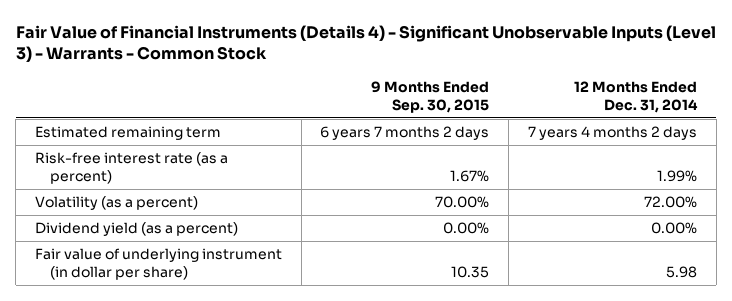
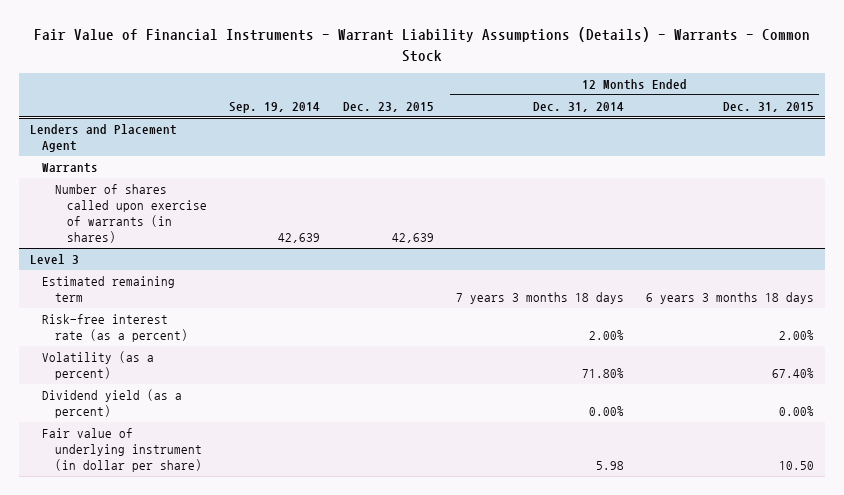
[15,24,716,63] Fair Value of Financial Instruments (Details 4) - Significant Unobservable Inputs (Level 3) - Warrants - Common Stock -> [33,27,810,62] Fair Value of Financial Instruments - Warrant Liability Assumptions (Details) - Warrants - Common Stock
[371,80,490,113] 9 Months Ended Sep. 30, 2015 -> none
none -> [229,101,321,113] Sep. 19, 2014
none -> [342,101,434,112] Dec. 23, 2015
none -> [722,101,814,112] Dec. 31, 2015
none -> [29,124,177,153] Lenders and Placement Agent
none -> [42,163,99,174] Warrants
none -> [54,184,208,244] Number of shares called upon exercise of warrants (in shares)
none -> [29,254,79,265] Level 3
[527,126,697,141] 7 years 4 months 2 days -> [455,292,624,305] 7 years 3 months 18 days
[656,170,697,183] 1.99% -> [588,330,624,341] 2.00%
[643,196,697,209] 72.00% -> [581,368,624,379] 71.80%

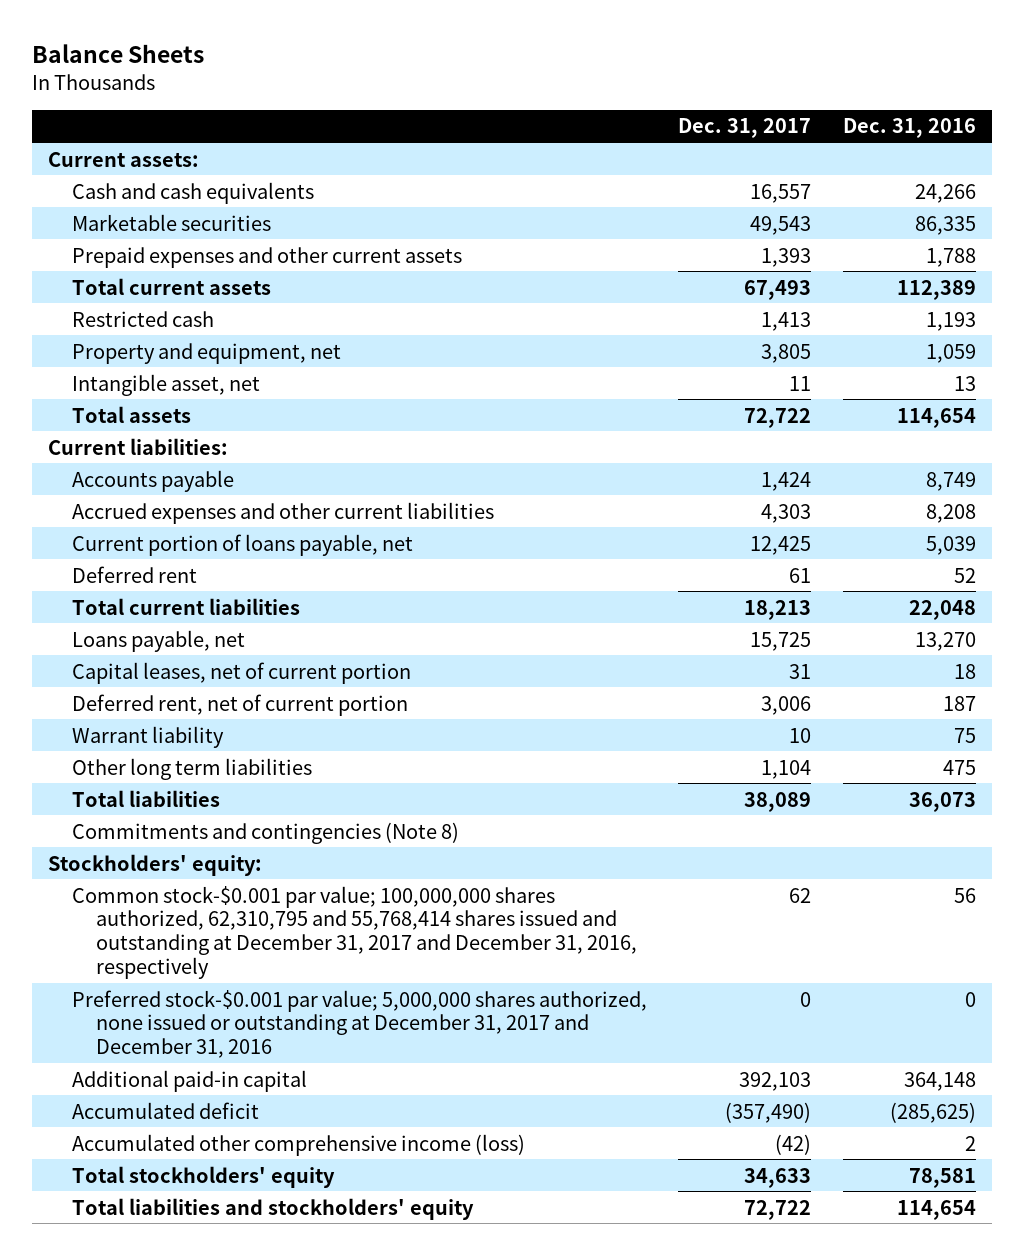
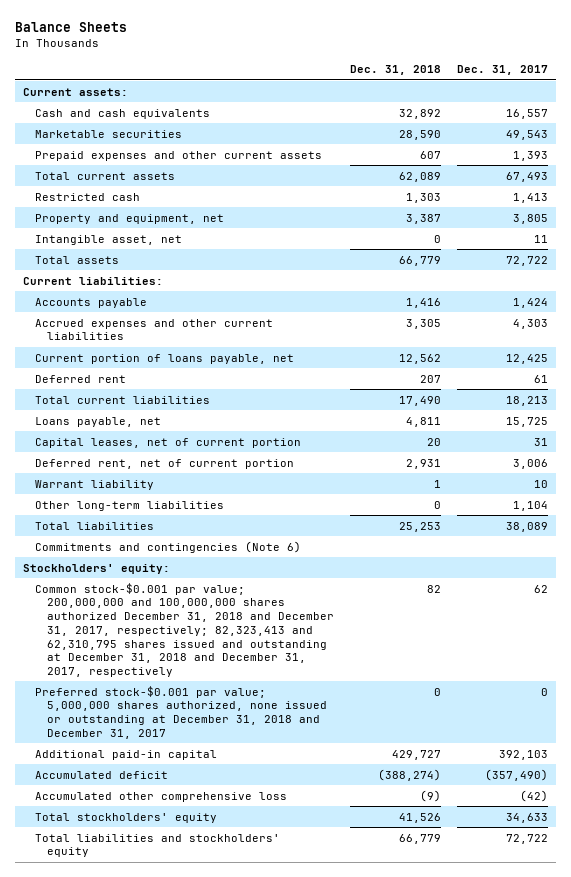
[842,118,976,139] Dec. 31, 2016 -> none
none -> [349,65,441,76] Dec. 31, 2018
[71,757,312,780] Other long term liabilities -> [34,500,224,511] Other long-term liabilities
[71,821,459,844] Commitments and contingencies (Note 8) -> [34,540,301,553] Commitments and contingencies (Note 6)
[71,885,637,980] Common stock-$0.001 par value; 100,000,000 shares authorized, 62,310,795 and 55,768,414 shares issued and outstanding at December 31, 2017 and December 31, 2016, respectively -> [34,582,334,678] Common stock-$0.001 par value; 200,000,000 and 100,000,000 shares authorized December 31, 2018 and December 31, 2017, respectively; 82,323,413 and 62,310,795 shares issued and outstanding at December 31, 2018 and December 31, 2017, respectively
[71,989,647,1059] Preferred stock-$0.001 par value; 5,000,000 shares authorized, none issued or outstanding at December 31, 2017 and December 31, 2016 -> [34,685,327,739] Preferred stock-$0.001 par value; 5,000,000 shares authorized, none issued or outstanding at December 31, 2018 and December 31, 2017
[71,1133,525,1156] Accumulated other comprehensive income (loss) -> [34,791,287,802] Accumulated other comprehensive loss

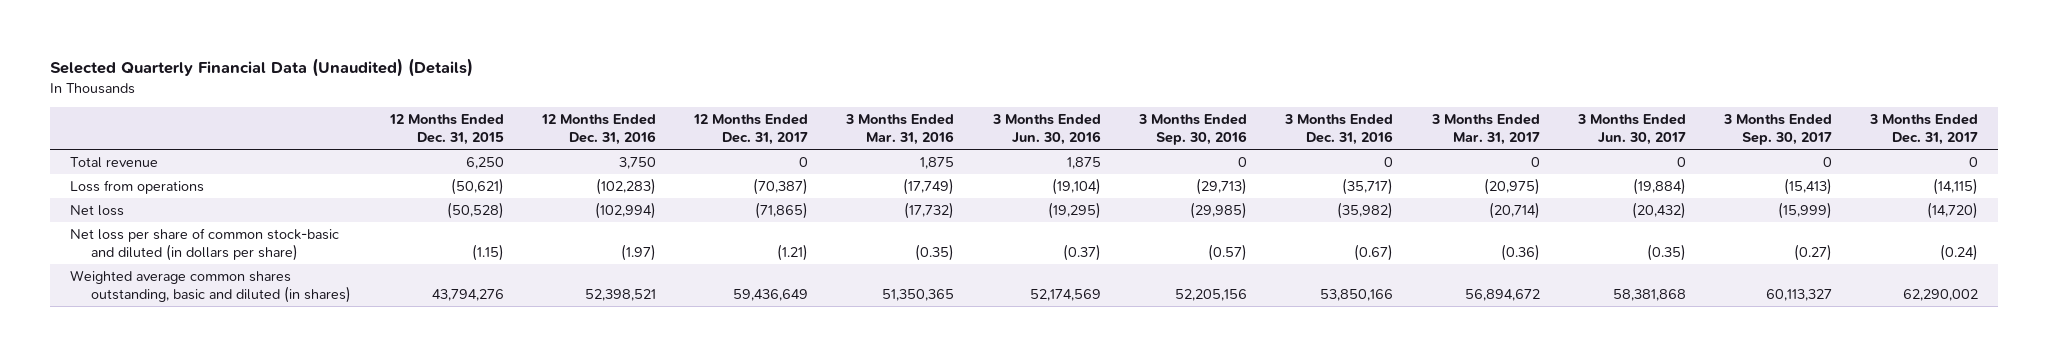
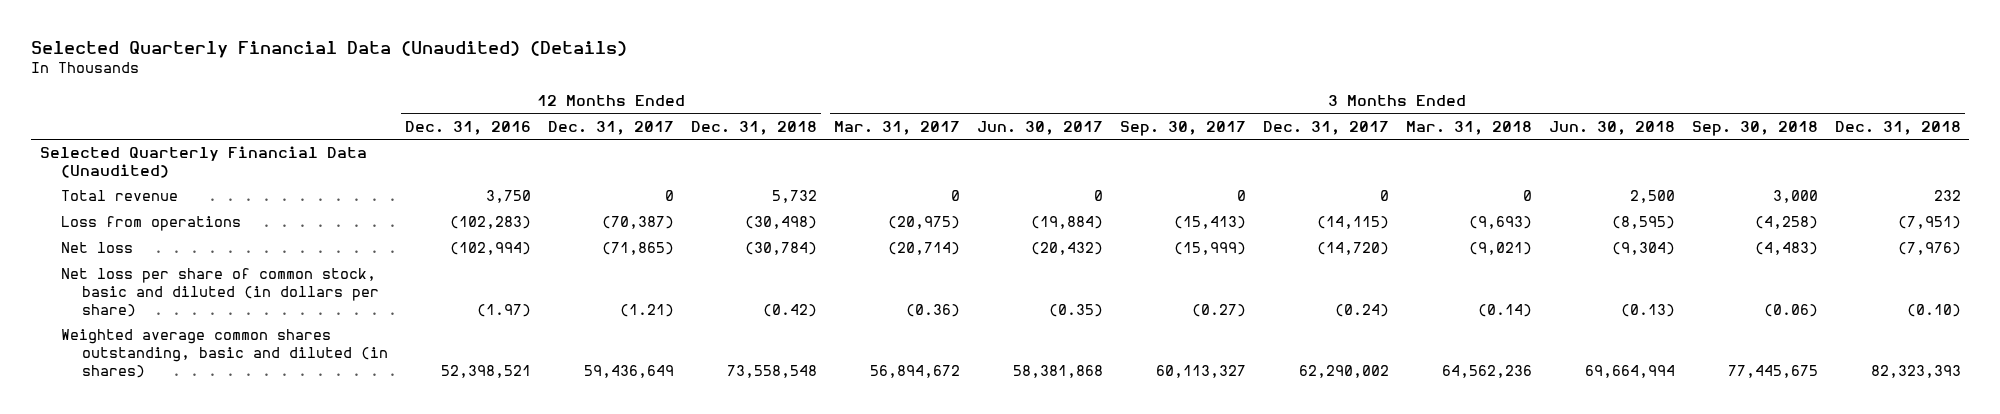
[388,114,504,146] 12 Months Ended Dec. 31, 2015 -> none
[845,114,955,146] 3 Months Ended Mar. 31, 2016 -> none
[991,114,1101,146] 3 Months Ended Jun. 30, 2016 -> none
[1137,114,1247,146] 3 Months Ended Sep. 30, 2016 -> none
[1284,114,1394,146] 3 Months Ended Dec. 31, 2016 -> none
none -> [691,120,818,135] Dec. 31, 2018
none -> [1405,120,1532,135] Mar. 31, 2018
none -> [1548,120,1675,135] Jun. 30, 2018
none -> [1691,120,1818,136] Sep. 30, 2018
none -> [1834,120,1961,135] Dec. 31, 2018
none -> [39,146,367,179] Selected Quarterly Financial Data (Unaudited)
[69,228,339,262] Net loss per share of common stock-basic and diluted (in dollars per share) -> [60,268,380,317] Net loss per share of common stock, basic and diluted (in dollars per share)

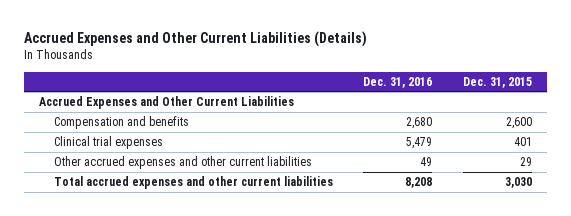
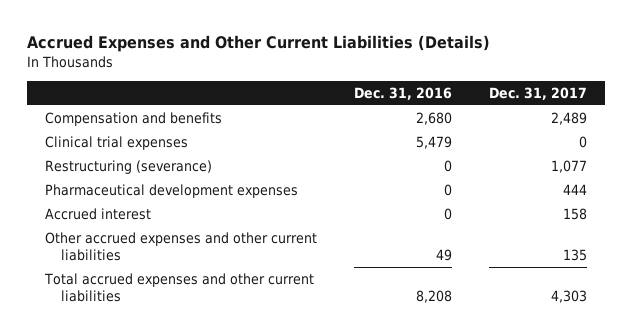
[462,76,532,88] Dec. 31, 2015 -> none
none -> [488,86,587,100] Dec. 31, 2017
[38,96,294,110] Accrued Expenses and Other Current Liabilities -> none
none -> [45,159,213,174] Restructuring (severance)
none -> [45,183,299,198] Pharmaceutical development expenses
none -> [45,207,152,220] Accrued interest

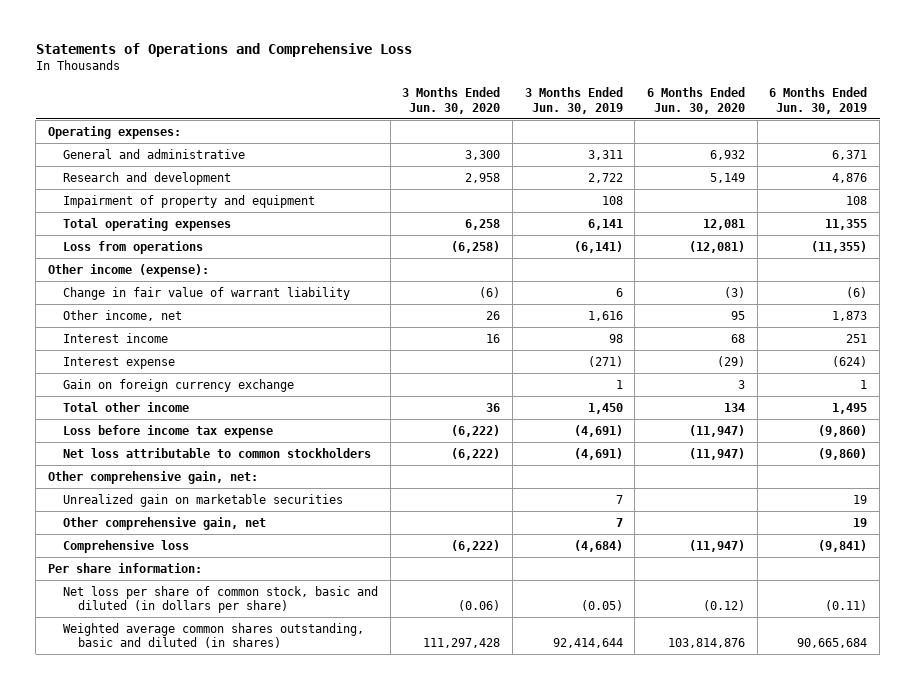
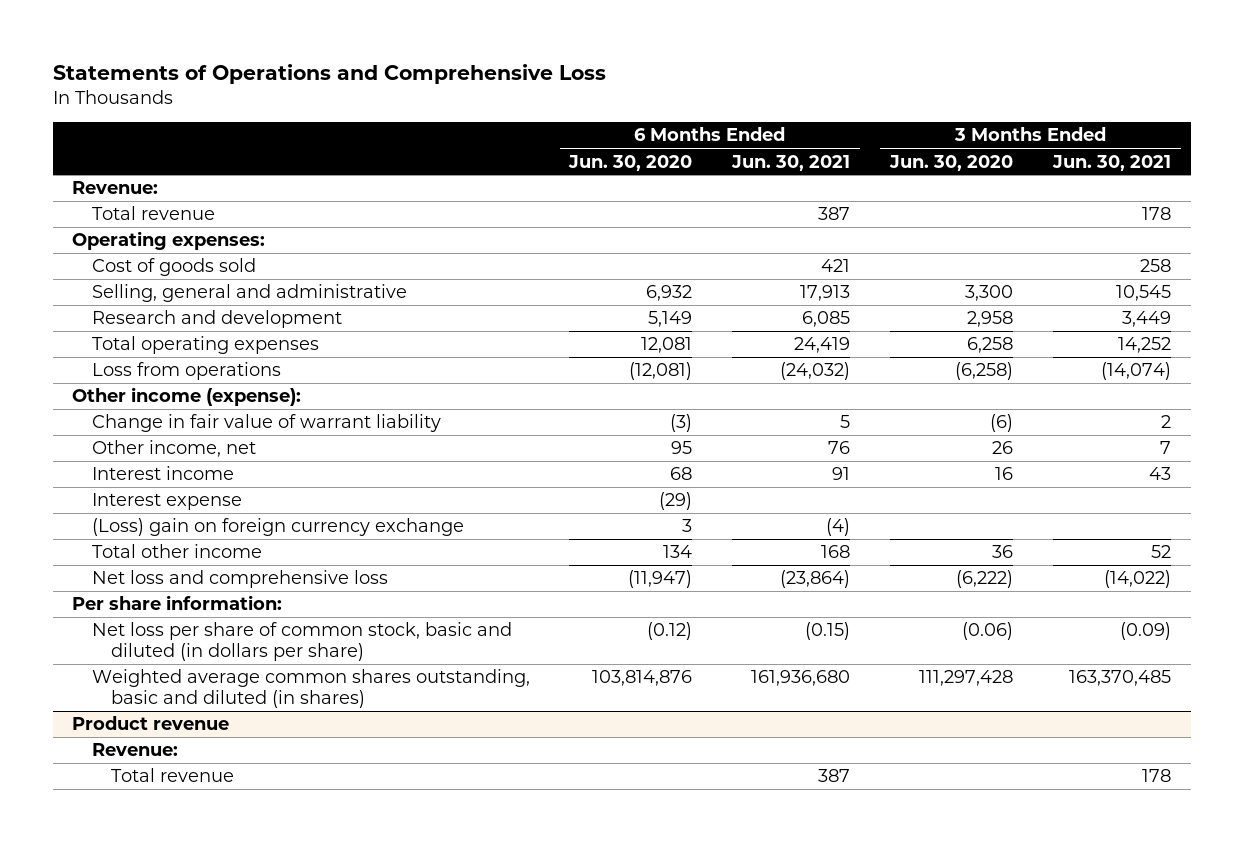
[524,87,623,114] 3 Months Ended Jun. 30, 2019 -> none
[769,87,868,114] 6 Months Ended Jun. 30, 2019 -> none
none -> [731,154,851,171] Jun. 30, 2021
none -> [1051,154,1171,171] Jun. 30, 2021
none -> [72,181,159,195] Revenue:
none -> [91,206,215,221] Total revenue
none -> [91,258,256,277] Cost of goods sold
[63,148,246,159] General and administrative -> [91,284,407,303] Selling, general and administrative
[63,194,316,208] Impairment of property and equipment -> none
[63,378,295,392] Gain on foreign currency exchange -> [91,518,464,537] (Loss) gain on foreign currency exchange
[63,424,274,438] Loss before income tax expense -> none
[47,470,258,484] Other comprehensive gain, net: -> none
[63,493,344,507] Unrealized gain on marketable securities -> none
[63,516,267,530] Other comprehensive gain, net -> none
[63,539,190,553] Comprehensive loss -> none
[63,447,372,458] Net loss attributable to common stockholders -> [91,570,388,589] Net loss and comprehensive loss
none -> [72,716,230,731] Product revenue
none -> [91,743,178,757] Revenue:
none -> [110,768,234,783] Total revenue

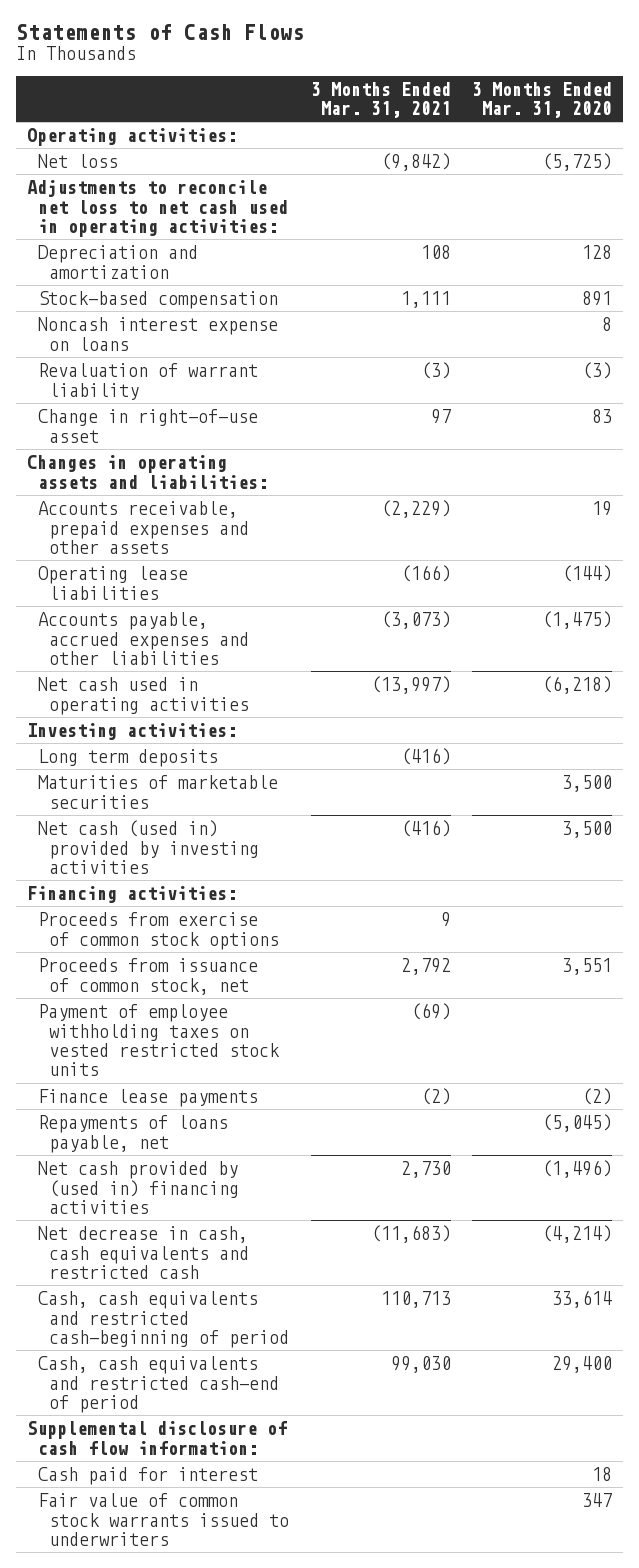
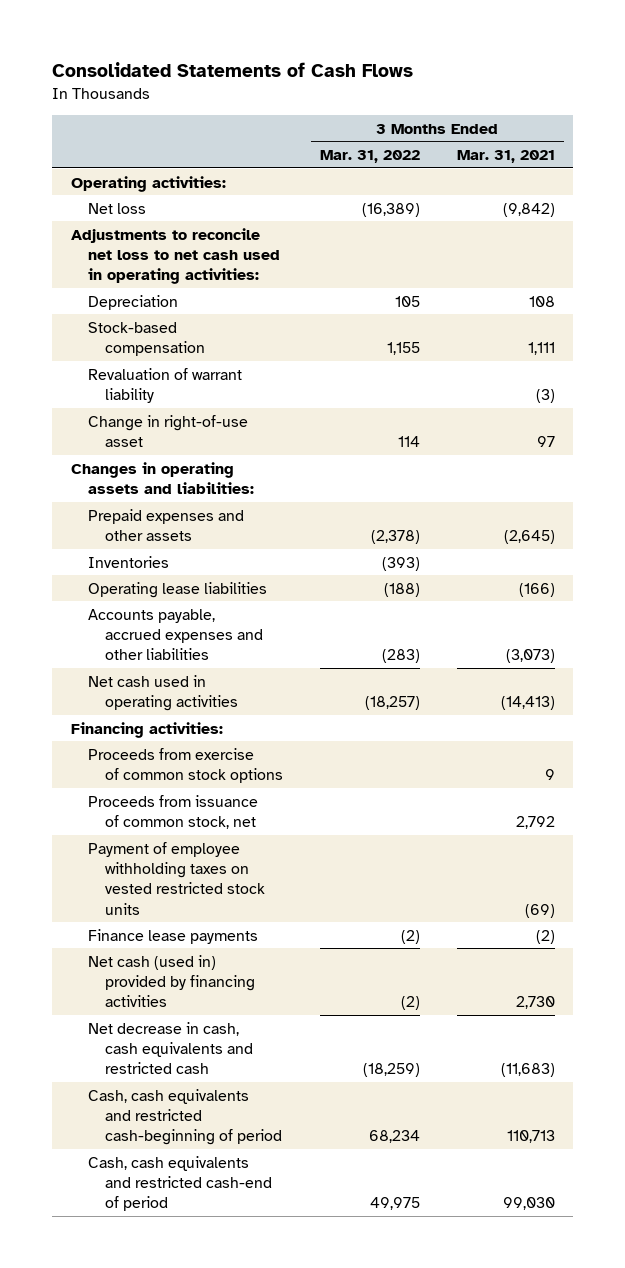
[16,23,305,40] Statements of Cash Flows -> [52,62,414,78] Consolidated Statements of Cash Flows
[471,81,612,119] 3 Months Ended Mar. 31, 2020 -> none
none -> [319,149,420,163] Mar. 31, 2022
[38,245,199,279] Depreciation and amortization -> [87,294,178,310] Depreciation
[38,317,279,351] Noncash interest expense on loans -> none
[38,501,250,554] Accounts receivable, prepaid expenses and other assets -> [87,508,244,542] Prepaid expenses and other assets
[380,500,451,519] (2,229) -> [503,530,555,545] (2,645)
none -> [87,555,169,568] Inventories
[26,723,237,741] Investing activities: -> none
[38,749,219,768] Long term deposits -> none
[38,775,279,809] Maturities of marketable securities -> none
[38,820,260,874] Net cash (used in) provided by investing activities -> none
[370,676,451,695] (13,997) -> [500,696,555,711] (14,413)
[38,1115,229,1153] Repayments of loans payable, net -> none
[38,1161,240,1214] Net cash provided by (used in) financing activities -> [87,954,256,1008] Net cash (used in) provided by financing activities
[26,1421,287,1455] Supplemental disclosure of cash flow information: -> none
[38,1467,259,1486] Cash paid for interest -> none
[38,1493,290,1546] Fair value of common stock warrants issued to underwriters -> none

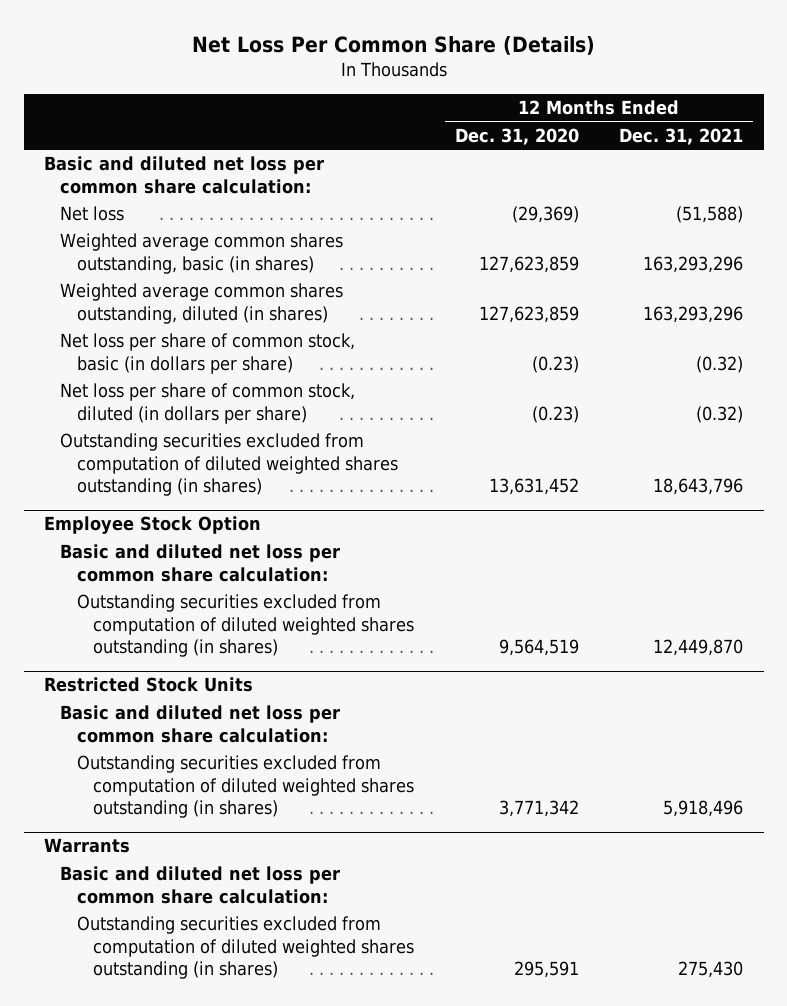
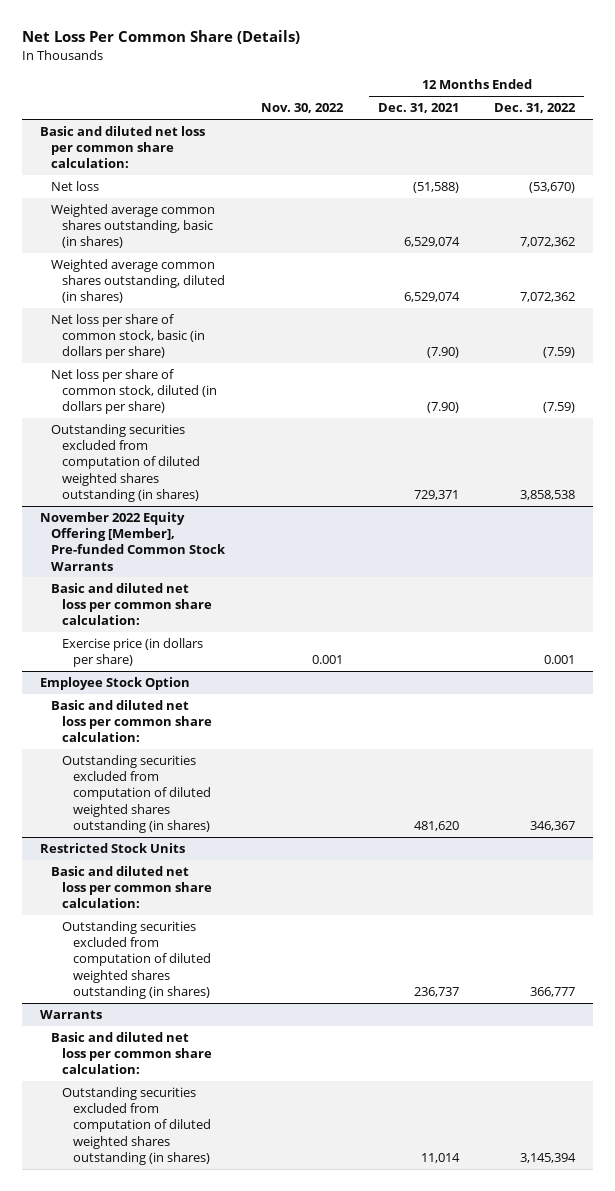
[454,127,579,145] Dec. 31, 2020 -> none
none -> [260,103,344,114] Nov. 30, 2022
none -> [494,103,577,114] Dec. 31, 2022
[643,255,744,273] 163,293,296 -> [403,237,460,248] 6,529,074
[643,305,744,323] 163,293,296 -> [403,292,460,303] 6,529,074
[696,355,744,373] (0.32) -> [426,347,459,359] (7.90)
[696,405,744,423] (0.32) -> [426,402,459,414] (7.90)
[653,477,744,495] 18,643,796 -> [413,489,459,500] 729,371
none -> [39,512,226,571] November 2022 Equity Offering [Member], Pre-funded Common Stock Warrants
none -> [50,583,213,626] Basic and diluted net loss per common share calculation:
none -> [62,638,204,668] Exercise price (in dollars per share)
[653,638,744,656] 12,449,870 -> [413,820,459,831] 481,620
[663,799,744,817] 5,918,496 -> [413,986,459,997] 236,737
[678,960,744,978] 275,430 -> [420,1152,460,1163] 11,014

